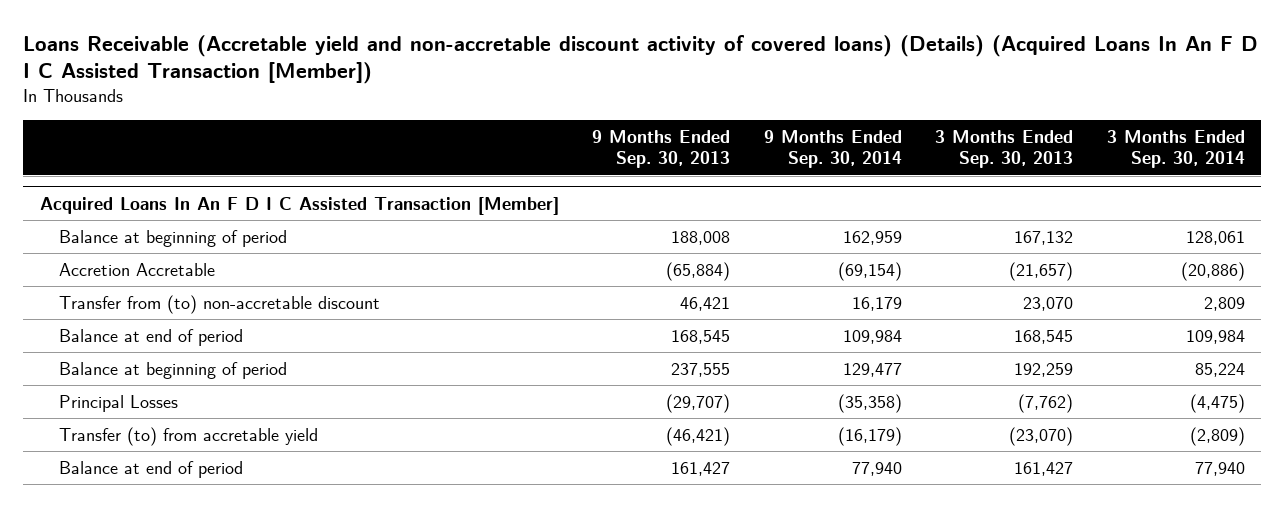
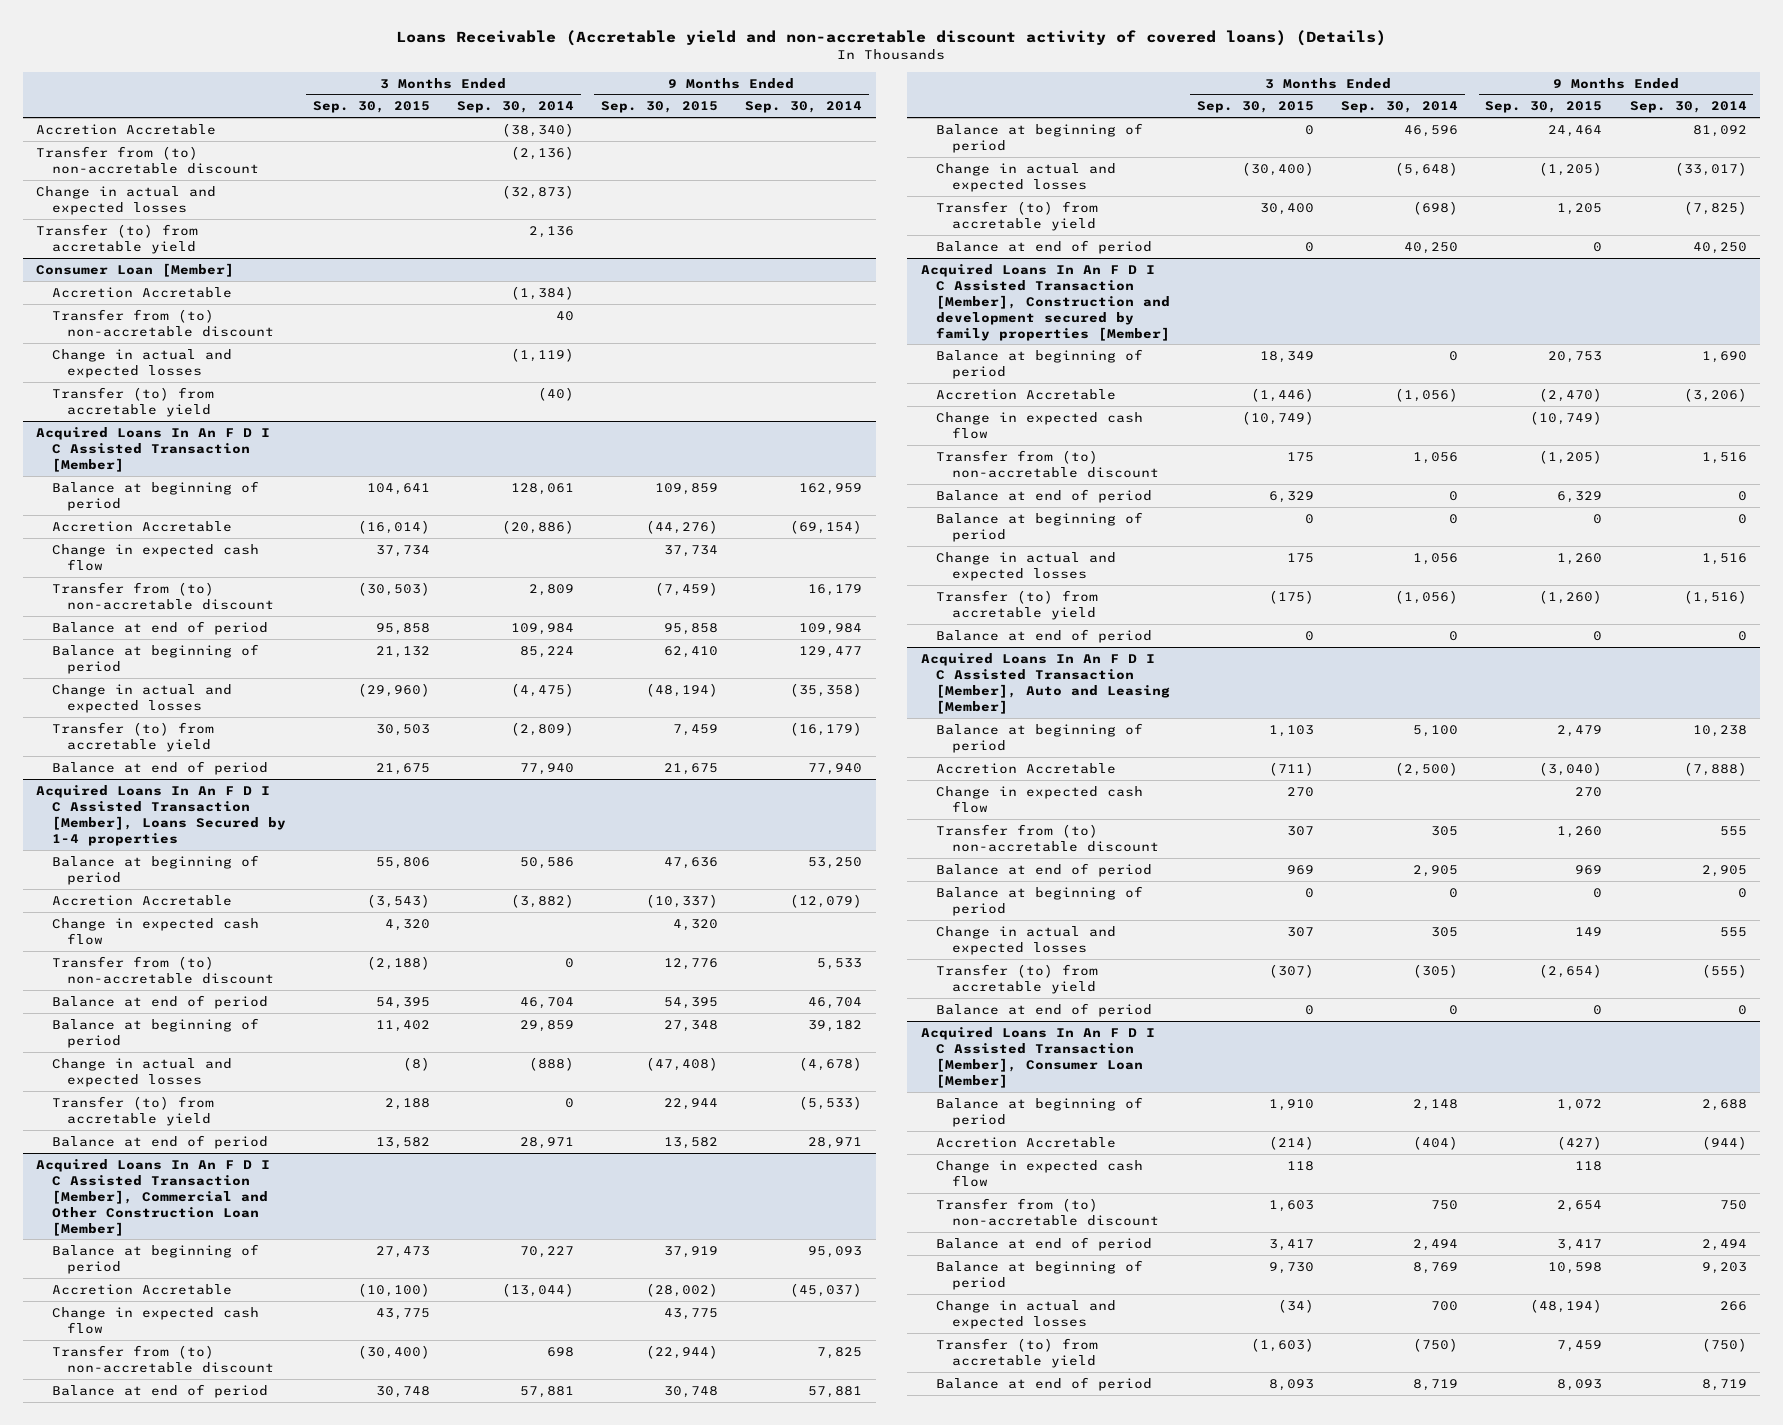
[23,34,1259,85] Loans Receivable (Accretable yield and non-accretable discount activity of covered loans) (Details) (Acquired Loans In An F D I C Assisted Transaction [Member]) -> [396,30,1387,47] Loans Receivable (Accretable yield and non-accretable discount activity of covered loans) (Details)
[592,129,731,169] 9 Months Ended Sep. 30, 2013 -> none
[935,129,1074,169] 3 Months Ended Sep. 30, 2013 -> none
none -> [312,101,430,114] Sep. 30, 2015
none -> [600,101,718,114] Sep. 30, 2015
none -> [36,123,217,135] Accretion Accretable
none -> [36,145,259,174] Transfer from (to) non-accretable discount
none -> [36,185,217,215] Change in actual and expected losses
none -> [36,223,199,254] Transfer (to) from accretable yield
none -> [36,262,235,277] Consumer Loan [Member]
none -> [51,286,232,298] Accretion Accretable
none -> [51,308,275,337] Transfer from (to) non-accretable discount
none -> [51,348,232,378] Change in actual and expected losses
none -> [51,386,214,417] Transfer (to) from accretable yield
none -> [51,543,259,571] Change in expected cash flow
[59,394,179,412] Principal Losses -> [51,683,232,713] Change in actual and expected losses
none -> [36,784,286,846] Acquired Loans In An F D I C Assisted Transaction [Member], Loans Secured by 1-4 properties
none -> [51,854,259,885] Balance at beginning of period
none -> [51,894,232,906] Accretion Accretable
none -> [51,917,259,945] Change in expected cash flow
none -> [51,955,275,984] Transfer from (to) non-accretable discount
none -> [51,994,268,1009] Balance at end of period
none -> [51,1017,259,1048] Balance at beginning of period
none -> [51,1057,232,1087] Change in actual and expected losses
none -> [51,1095,214,1126] Transfer (to) from accretable yield
none -> [51,1134,268,1149] Balance at end of period
none -> [36,1158,271,1236] Acquired Loans In An F D I C Assisted Transaction [Member], Commercial and Other Construction Loan [Member]
none -> [51,1243,259,1274] Balance at beginning of period
none -> [51,1283,232,1295] Accretion Accretable
none -> [51,1306,259,1334] Change in expected cash flow
none -> [51,1344,275,1373] Transfer from (to) non-accretable discount
none -> [51,1383,268,1398] Balance at end of period
none -> [936,122,1144,153] Balance at beginning of period
none -> [936,162,1117,192] Change in actual and expected losses
none -> [936,200,1099,231] Transfer (to) from accretable yield
none -> [936,239,1153,254] Balance at end of period
none -> [920,263,1171,341] Acquired Loans In An F D I C Assisted Transaction [Member], Construction and development secured by family properties [Member]
none -> [936,348,1144,379] Balance at beginning of period
none -> [936,388,1117,400] Accretion Accretable
none -> [936,411,1144,439] Change in expected cash flow
none -> [936,449,1159,478] Transfer from (to) non-accretable discount
none -> [936,488,1153,503] Balance at end of period
none -> [936,511,1144,542] Balance at beginning of period
none -> [936,551,1117,581] Change in actual and expected losses
none -> [936,589,1099,620] Transfer (to) from accretable yield
none -> [936,628,1153,643] Balance at end of period
none -> [920,652,1171,714] Acquired Loans In An F D I C Assisted Transaction [Member], Auto and Leasing [Member]
none -> [936,722,1144,753] Balance at beginning of period
none -> [936,762,1117,774] Accretion Accretable
none -> [936,785,1144,813] Change in expected cash flow
none -> [936,823,1159,852] Transfer from (to) non-accretable discount
none -> [936,862,1153,877] Balance at end of period
none -> [936,885,1144,916] Balance at beginning of period
none -> [936,925,1117,955] Change in actual and expected losses
none -> [936,963,1099,994] Transfer (to) from accretable yield
none -> [936,1002,1153,1017] Balance at end of period
none -> [920,1026,1155,1088] Acquired Loans In An F D I C Assisted Transaction [Member], Consumer Loan [Member]
none -> [936,1096,1144,1127] Balance at beginning of period
none -> [936,1136,1117,1148] Accretion Accretable
none -> [936,1159,1144,1187] Change in expected cash flow
none -> [936,1197,1159,1226] Transfer from (to) non-accretable discount
none -> [936,1236,1153,1251] Balance at end of period
none -> [936,1259,1144,1290] Balance at beginning of period
none -> [936,1299,1117,1329] Change in actual and expected losses
none -> [936,1337,1099,1368] Transfer (to) from accretable yield
none -> [936,1376,1153,1391] Balance at end of period

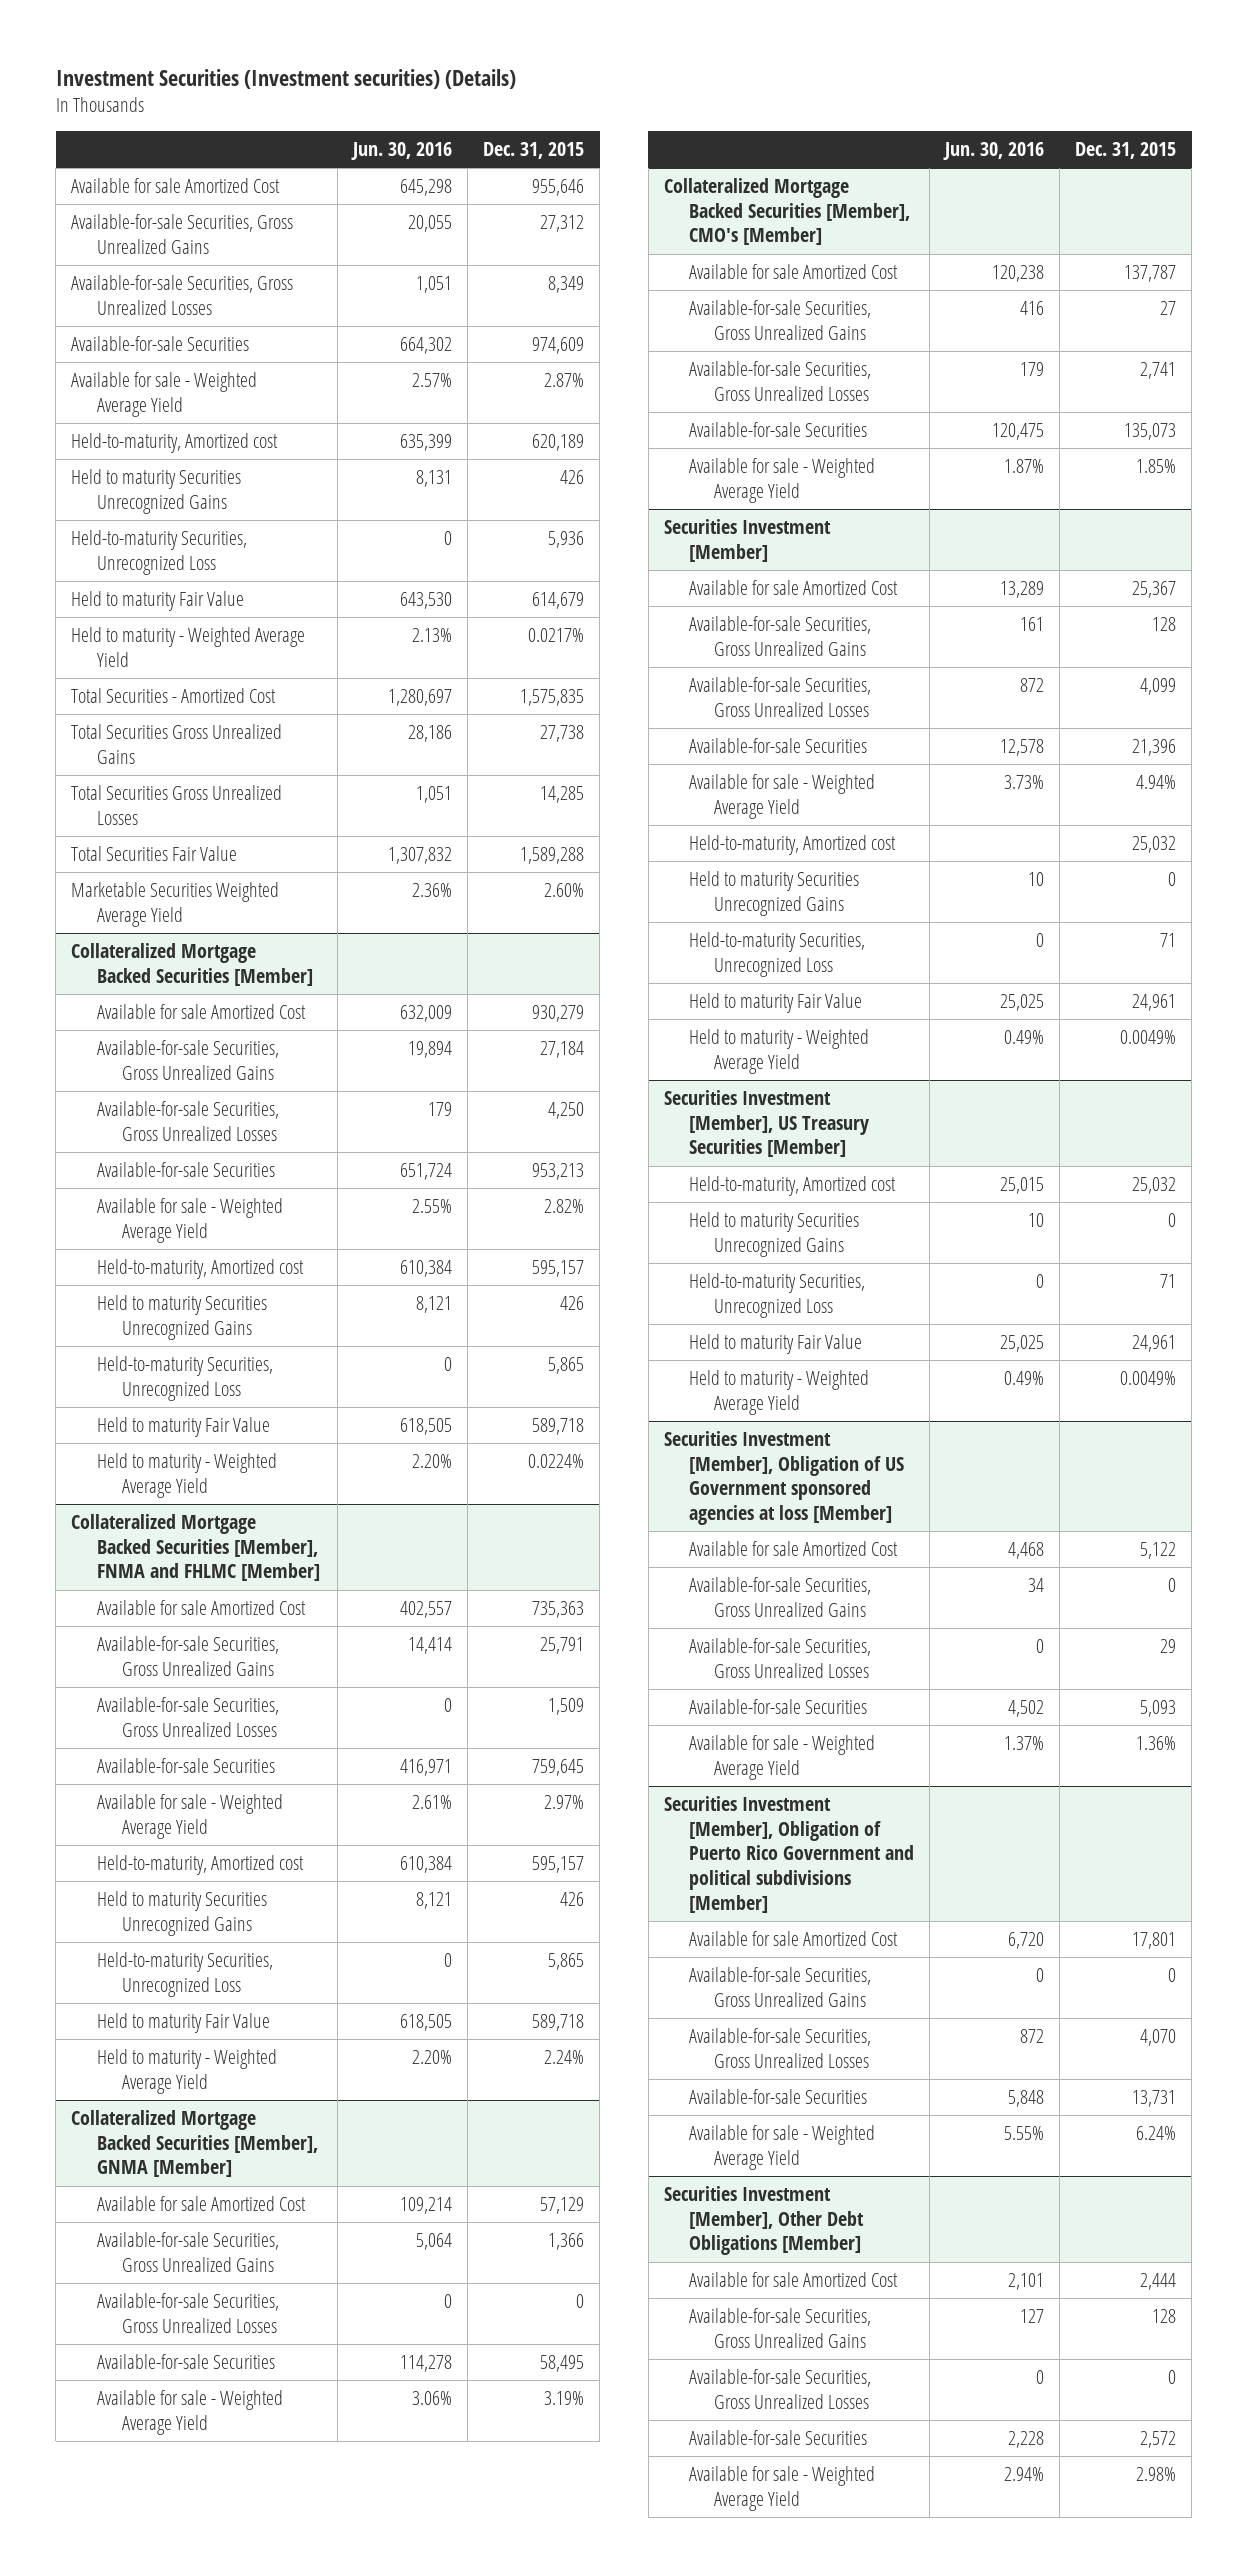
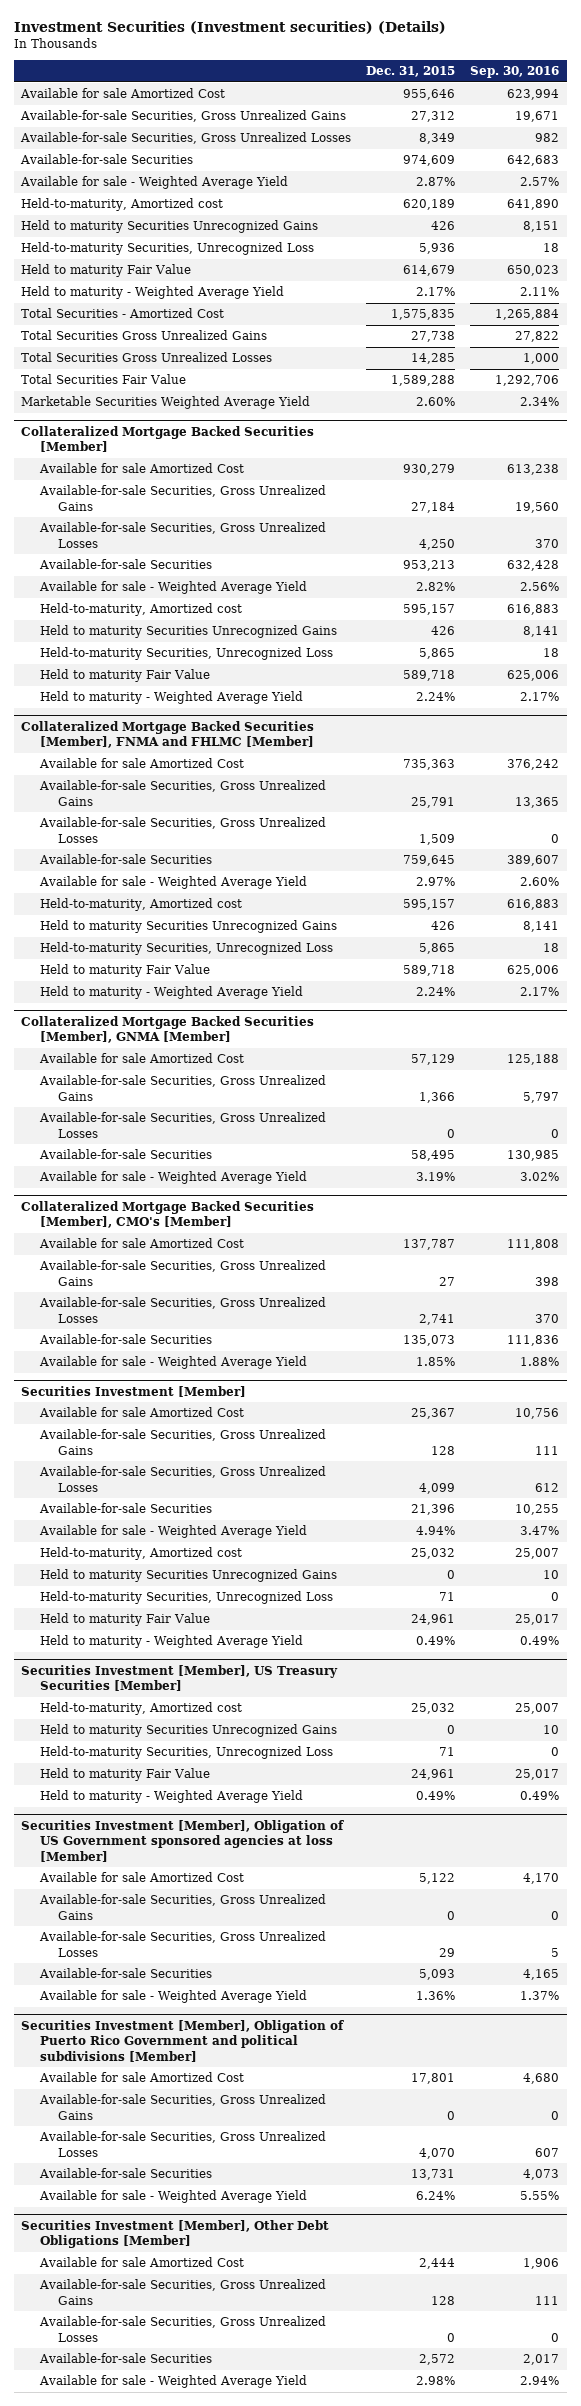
[350,142,452,161] Jun. 30, 2016 -> none
none -> [470,66,560,79] Sep. 30, 2016
[528,627,585,642] 0.0217% -> [416,287,456,297] 2.17%
[528,1453,585,1468] 0.0224% -> [416,692,456,702] 2.24%
[1120,1029,1177,1044] 0.0049% -> [416,1636,456,1646] 0.49%
[1120,1370,1177,1385] 0.0049% -> [416,1791,456,1801] 0.49%

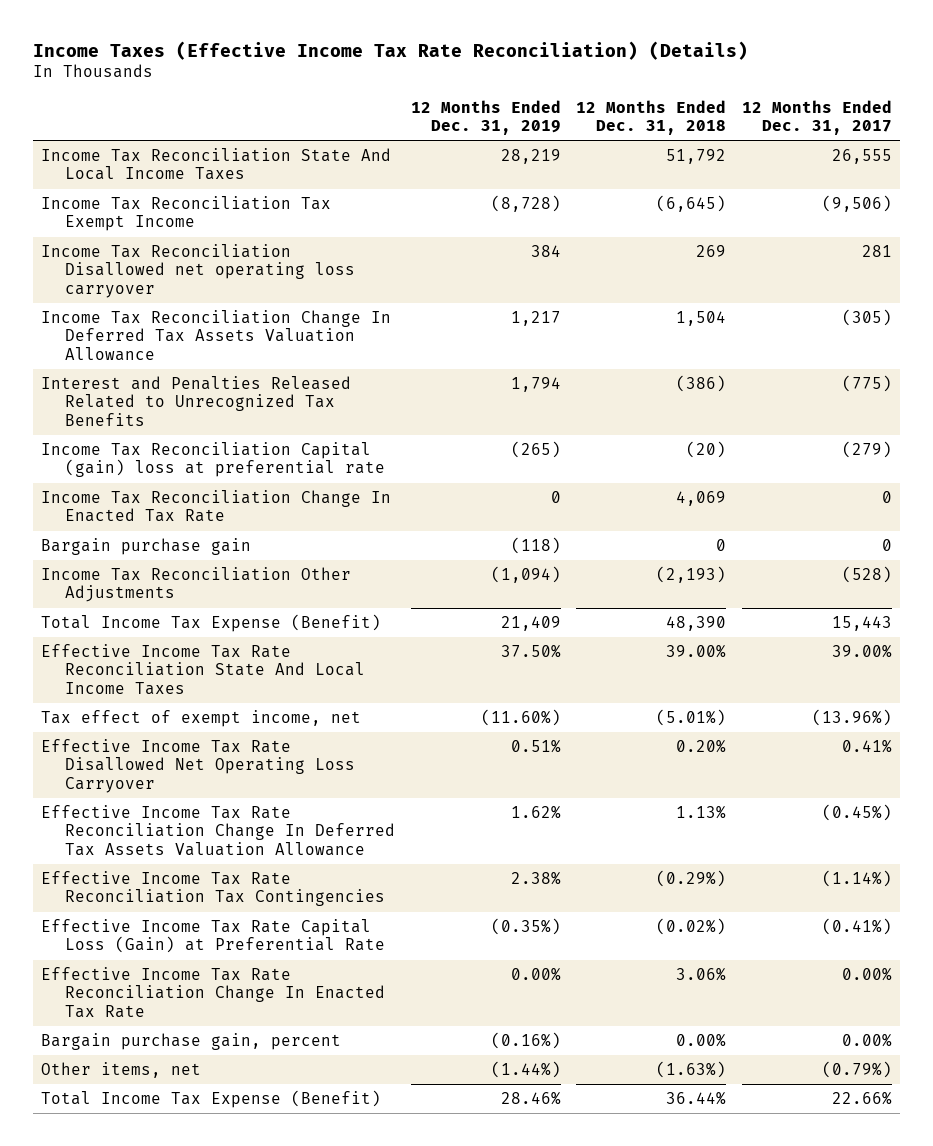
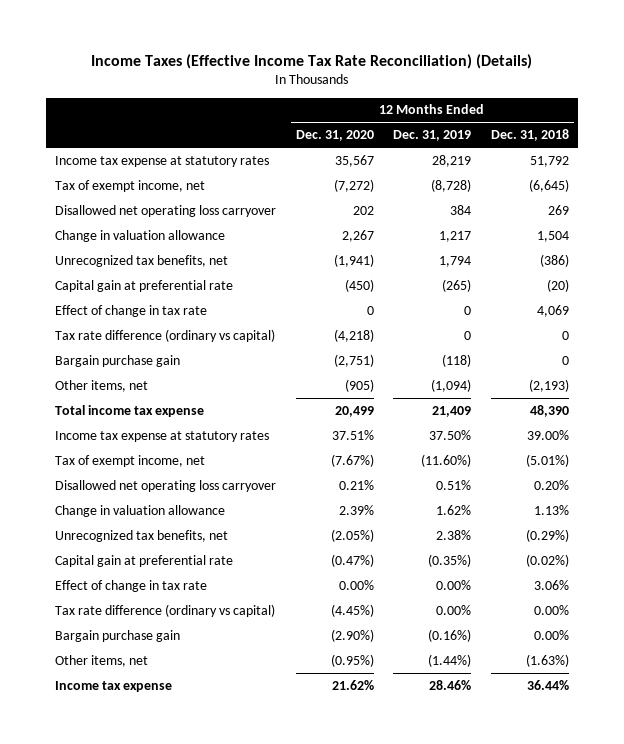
[741,99,892,135] 12 Months Ended Dec. 31, 2017 -> none
none -> [295,130,374,142] Dec. 31, 2020
[40,148,391,181] Income Tax Reconciliation State And Local Income Taxes -> [55,155,270,167] Income tax expense at statutory rates
[40,196,331,232] Income Tax Reconciliation Tax Exempt Income -> [55,179,206,192] Tax of exempt income, net
[40,244,356,298] Income Tax Reconciliation Disallowed net operating loss carryover -> [55,204,277,217] Disallowed net operating loss carryover
[40,310,391,361] Income Tax Reconciliation Change In Deferred Tax Assets Valuation Allowance -> [55,229,226,242] Change in valuation allowance
[40,376,351,426] Interest and Penalties Released Related to Unrecognized Tax Benefits -> [55,254,229,267] Unrecognized tax benefits, net
[40,442,386,478] Income Tax Reconciliation Capital (gain) loss at preferential rate -> [55,279,234,292] Capital gain at preferential rate
[40,490,391,523] Income Tax Reconciliation Change In Enacted Tax Rate -> [55,304,208,317] Effect of change in tax rate
none -> [55,328,276,342] Tax rate difference (ordinary vs capital)
[40,567,351,603] Income Tax Reconciliation Other Adjustments -> [55,379,149,392] Other items, net
[40,614,381,633] Total Income Tax Expense (Benefit) -> [55,404,205,417] Total income tax expense
[40,644,366,695] Effective Income Tax Rate Reconciliation State And Local Income Taxes -> [55,430,270,442] Income tax expense at statutory rates
[40,710,361,728] Tax effect of exempt income, net -> [55,454,206,467] Tax of exempt income, net
[40,739,356,793] Effective Income Tax Rate Disallowed Net Operating Loss Carryover -> [55,479,277,492] Disallowed net operating loss carryover
[40,805,396,856] Effective Income Tax Rate Reconciliation Change In Deferred Tax Assets Valuation Allowance -> [55,504,226,517] Change in valuation allowance
[40,871,386,907] Effective Income Tax Rate Reconciliation Tax Contingencies -> [55,529,229,542] Unrecognized tax benefits, net
[40,919,386,954] Effective Income Tax Rate Capital Loss (Gain) at Preferential Rate -> [55,554,234,567] Capital gain at preferential rate
[40,967,386,1018] Effective Income Tax Rate Reconciliation Change In Enacted Tax Rate -> [55,579,208,592] Effect of change in tax rate
none -> [55,603,276,617] Tax rate difference (ordinary vs capital)
[40,1033,341,1051] Bargain purchase gain, percent -> [55,629,181,642] Bargain purchase gain
[40,1090,381,1109] Total Income Tax Expense (Benefit) -> [55,680,173,692] Income tax expense

